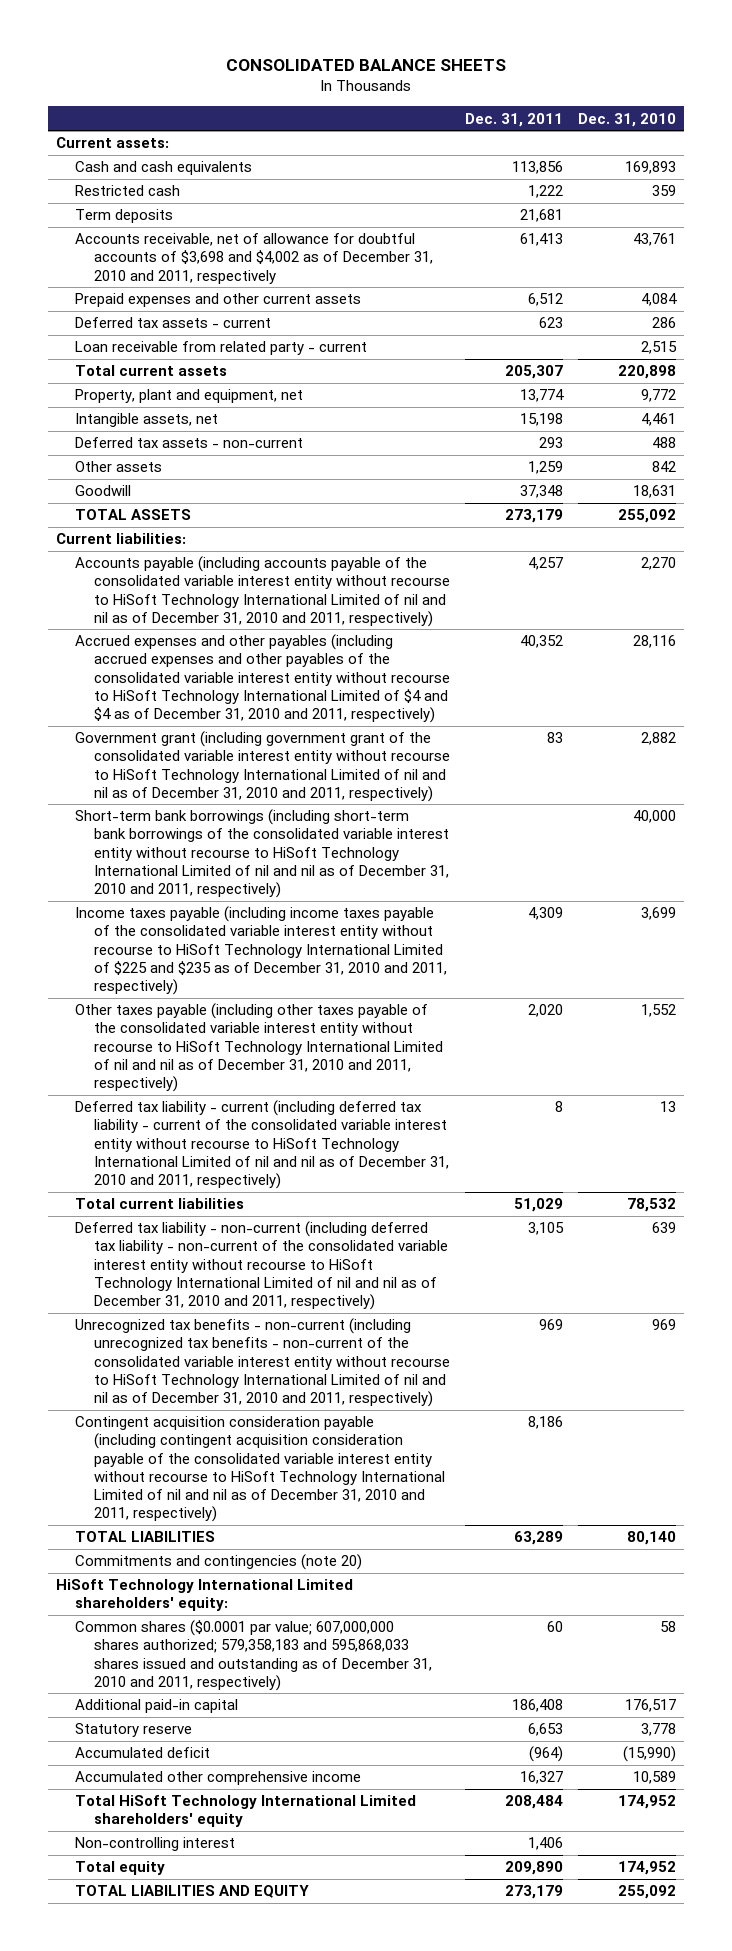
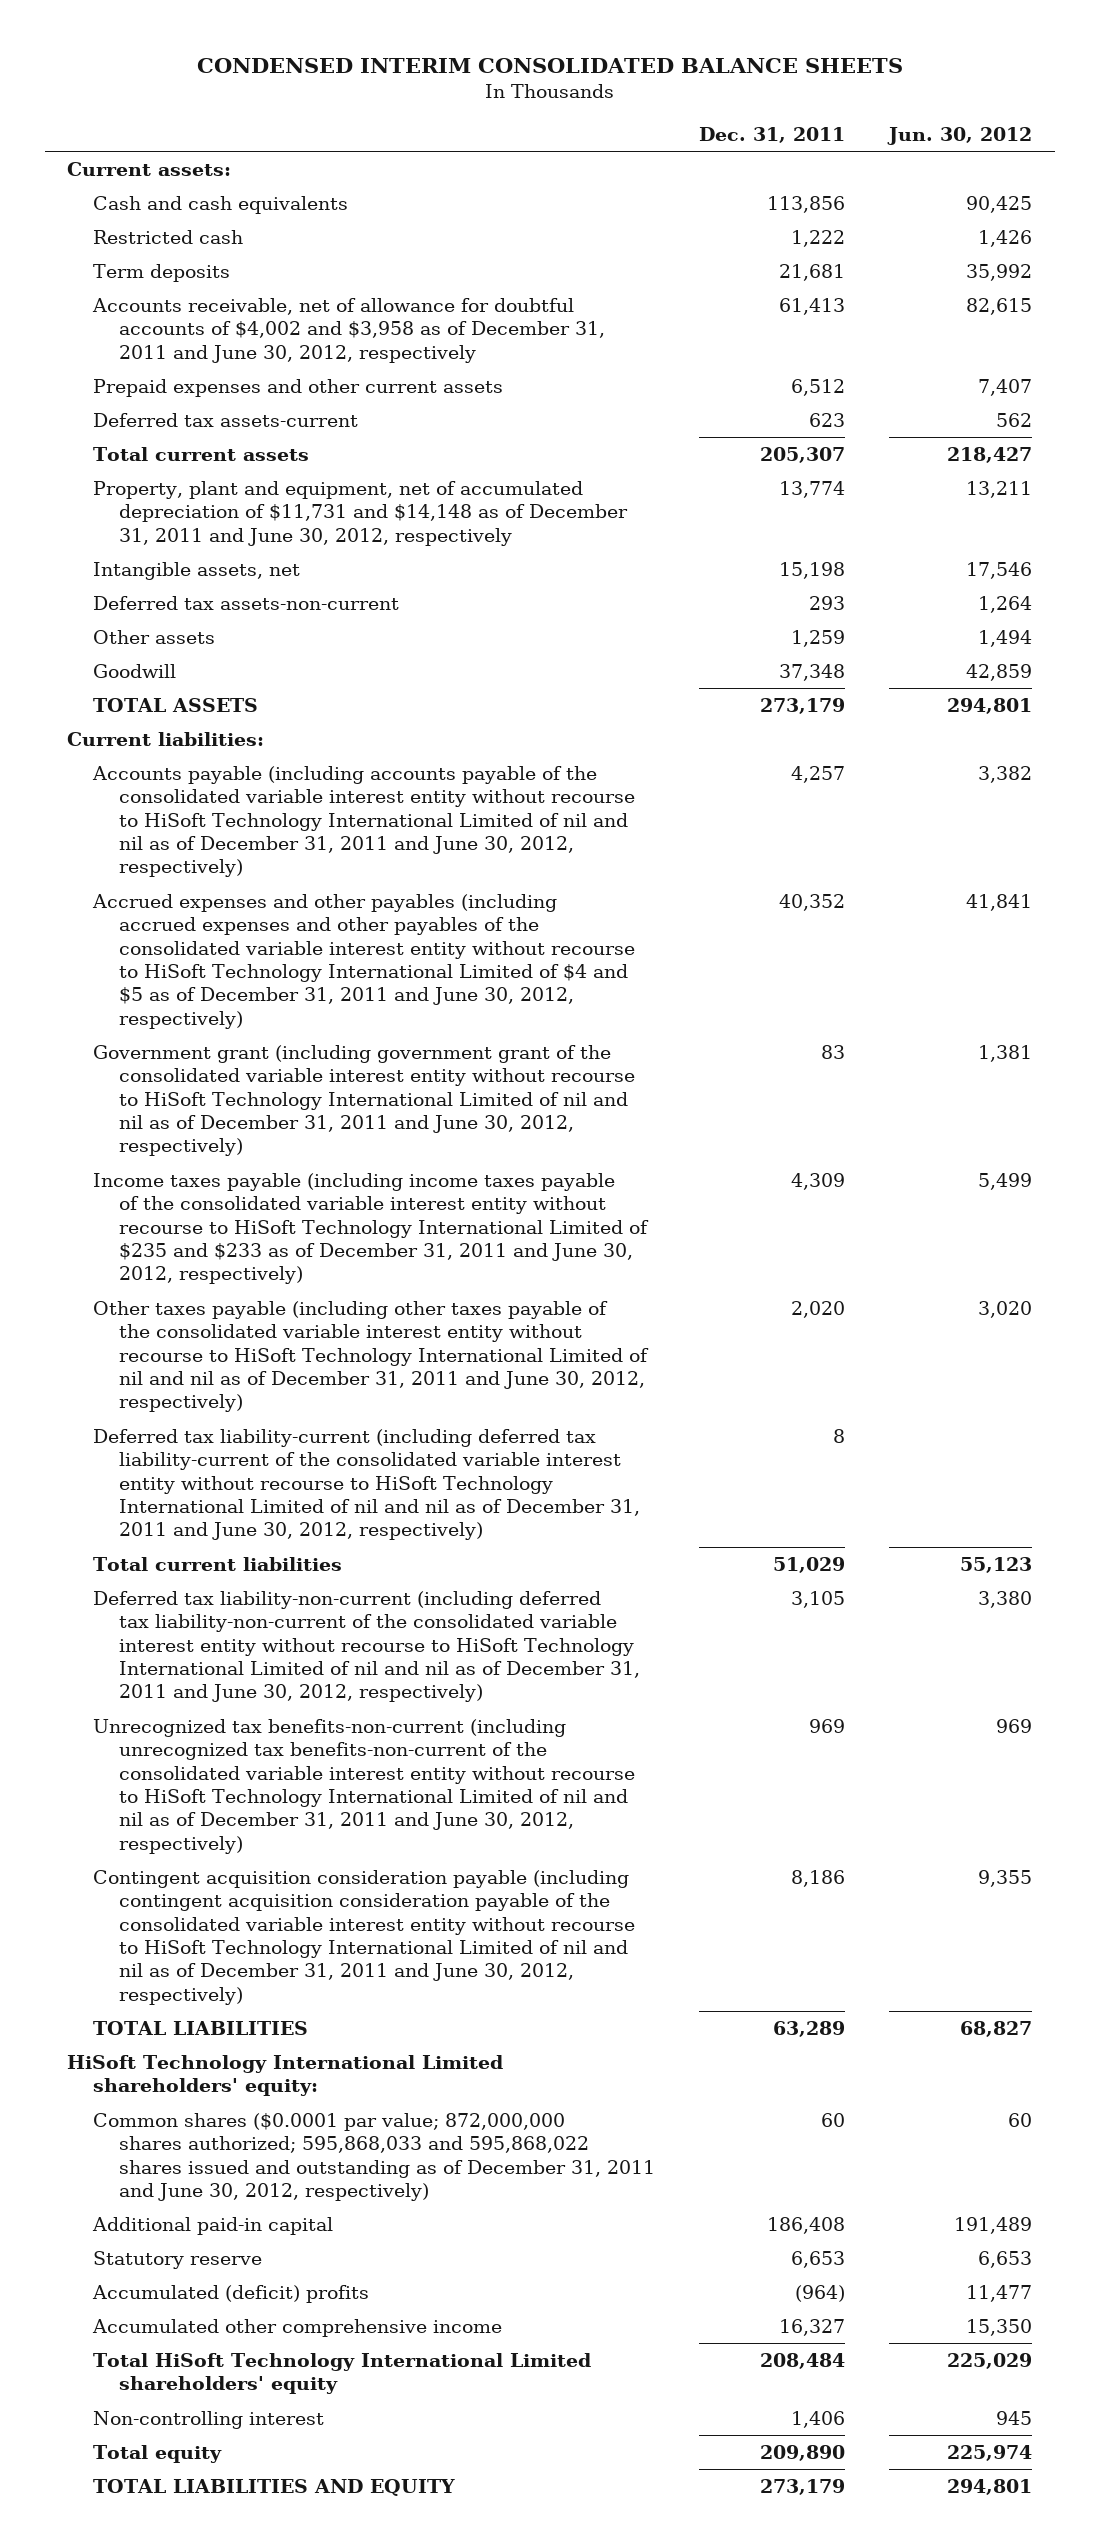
[225,59,506,72] CONSOLIDATED BALANCE SHEETS -> [196,58,903,74] CONDENSED INTERIM CONSOLIDATED BALANCE SHEETS
[578,112,677,127] Dec. 31, 2010 -> none
none -> [887,126,1033,145] Jun. 30, 2012
[74,233,434,284] Accounts receivable, net of allowance for doubtful accounts of $3,698 and $4,002 as of December 31, 2010 and 2011, respectively -> [91,297,605,363] Accounts receivable, net of allowance for doubtful accounts of $4,002 and $3,958 as of December 31, 2011 and June 30, 2012, respectively
[74,341,367,356] Loan receivable from related party - current -> none
[74,317,271,329] Deferred tax assets - current -> [92,412,358,427] Deferred tax assets-current
[74,389,303,404] Property, plant and equipment, net -> [92,480,628,546] Property, plant and equipment, net of accumulated depreciation of $11,731 and $14,148 as of December 31, 2011 and June 30, 2012, respectively
[74,437,303,449] Deferred tax assets - non-current -> [92,595,399,610] Deferred tax assets-non-current
[74,809,450,898] Short-term bank borrowings (including short-term bank borrowings of the consolidated variable interest entity without recourse to HiSoft Technology International Limited of nil and nil as of December 31, 2010 and 2011, respectively) -> none
[74,556,451,627] Accounts payable (including accounts payable of the consolidated variable interest entity without recourse to HiSoft Technology International Limited of nil and nil as of December 31, 2010 and 2011, respectively) -> [91,765,635,878] Accounts payable (including accounts payable of the consolidated variable interest entity without recourse to HiSoft Technology International Limited of nil and nil as of December 31, 2011 and June 30, 2012, respectively)
[74,634,451,723] Accrued expenses and other payables (including accrued expenses and other payables of the consolidated variable interest entity without recourse to HiSoft Technology International Limited of $4 and $4 as of December 31, 2010 and 2011, respectively) -> [91,893,635,1029] Accrued expenses and other payables (including accrued expenses and other payables of the consolidated variable interest entity without recourse to HiSoft Technology International Limited of $4 and $5 as of December 31, 2011 and June 30, 2012, respectively)
[74,731,451,802] Government grant (including government grant of the consolidated variable interest entity without recourse to HiSoft Technology International Limited of nil and nil as of December 31, 2010 and 2011, respectively) -> [92,1044,635,1157] Government grant (including government grant of the consolidated variable interest entity without recourse to HiSoft Technology International Limited of nil and nil as of December 31, 2011 and June 30, 2012, respectively)
[74,906,448,995] Income taxes payable (including income taxes payable of the consolidated variable interest entity without recourse to HiSoft Technology International Limited of $225 and $235 as of December 31, 2010 and 2011, respectively) -> [92,1172,649,1285] Income taxes payable (including income taxes payable of the consolidated variable interest entity without recourse to HiSoft Technology International Limited of $235 and $233 as of December 31, 2011 and June 30, 2012, respectively)
[74,1003,444,1092] Other taxes payable (including other taxes payable of the consolidated variable interest entity without recourse to HiSoft Technology International Limited of nil and nil as of December 31, 2010 and 2011, respectively) -> [92,1300,649,1413] Other taxes payable (including other taxes payable of the consolidated variable interest entity without recourse to HiSoft Technology International Limited of nil and nil as of December 31, 2011 and June 30, 2012, respectively)
[74,1100,450,1189] Deferred tax liability - current (including deferred tax liability - current of the consolidated variable interest entity without recourse to HiSoft Technology International Limited of nil and nil as of December 31, 2010 and 2011, respectively) -> [92,1428,640,1541] Deferred tax liability-current (including deferred tax liability-current of the consolidated variable interest entity without recourse to HiSoft Technology International Limited of nil and nil as of December 31, 2011 and June 30, 2012, respectively)
[74,1221,449,1310] Deferred tax liability - non-current (including deferred tax liability - non-current of the consolidated variable interest entity without recourse to HiSoft Technology International Limited of nil and nil as of December 31, 2010 and 2011, respectively) -> [92,1590,640,1703] Deferred tax liability-non-current (including deferred tax liability-non-current of the consolidated variable interest entity without recourse to HiSoft Technology International Limited of nil and nil as of December 31, 2011 and June 30, 2012, respectively)
[74,1318,451,1407] Unrecognized tax benefits - non-current (including unrecognized tax benefits - non-current of the consolidated variable interest entity without recourse to HiSoft Technology International Limited of nil and nil as of December 31, 2010 and 2011, respectively) -> [92,1718,635,1854] Unrecognized tax benefits-non-current (including unrecognized tax benefits-non-current of the consolidated variable interest entity without recourse to HiSoft Technology International Limited of nil and nil as of December 31, 2011 and June 30, 2012, respectively)
[74,1416,446,1522] Contingent acquisition consideration payable (including contingent acquisition consideration payable of the consolidated variable interest entity without recourse to HiSoft Technology International Limited of nil and nil as of December 31, 2010 and 2011, respectively) -> [92,1869,635,2005] Contingent acquisition consideration payable (including contingent acquisition consideration payable of the consolidated variable interest entity without recourse to HiSoft Technology International Limited of nil and nil as of December 31, 2011 and June 30, 2012, respectively)
[74,1554,362,1571] Commitments and contingencies (note 20) -> none
[74,1620,433,1691] Common shares ($0.0001 par value; 607,000,000 shares authorized; 579,358,183 and 595,868,033 shares issued and outstanding as of December 31, 2010 and 2011, respectively) -> [92,2112,655,2201] Common shares ($0.0001 par value; 872,000,000 shares authorized; 595,868,033 and 595,868,022 shares issued and outstanding as of December 31, 2011 and June 30, 2012, respectively)
[74,1747,210,1759] Accumulated deficit -> [91,2284,369,2303] Accumulated (deficit) profits

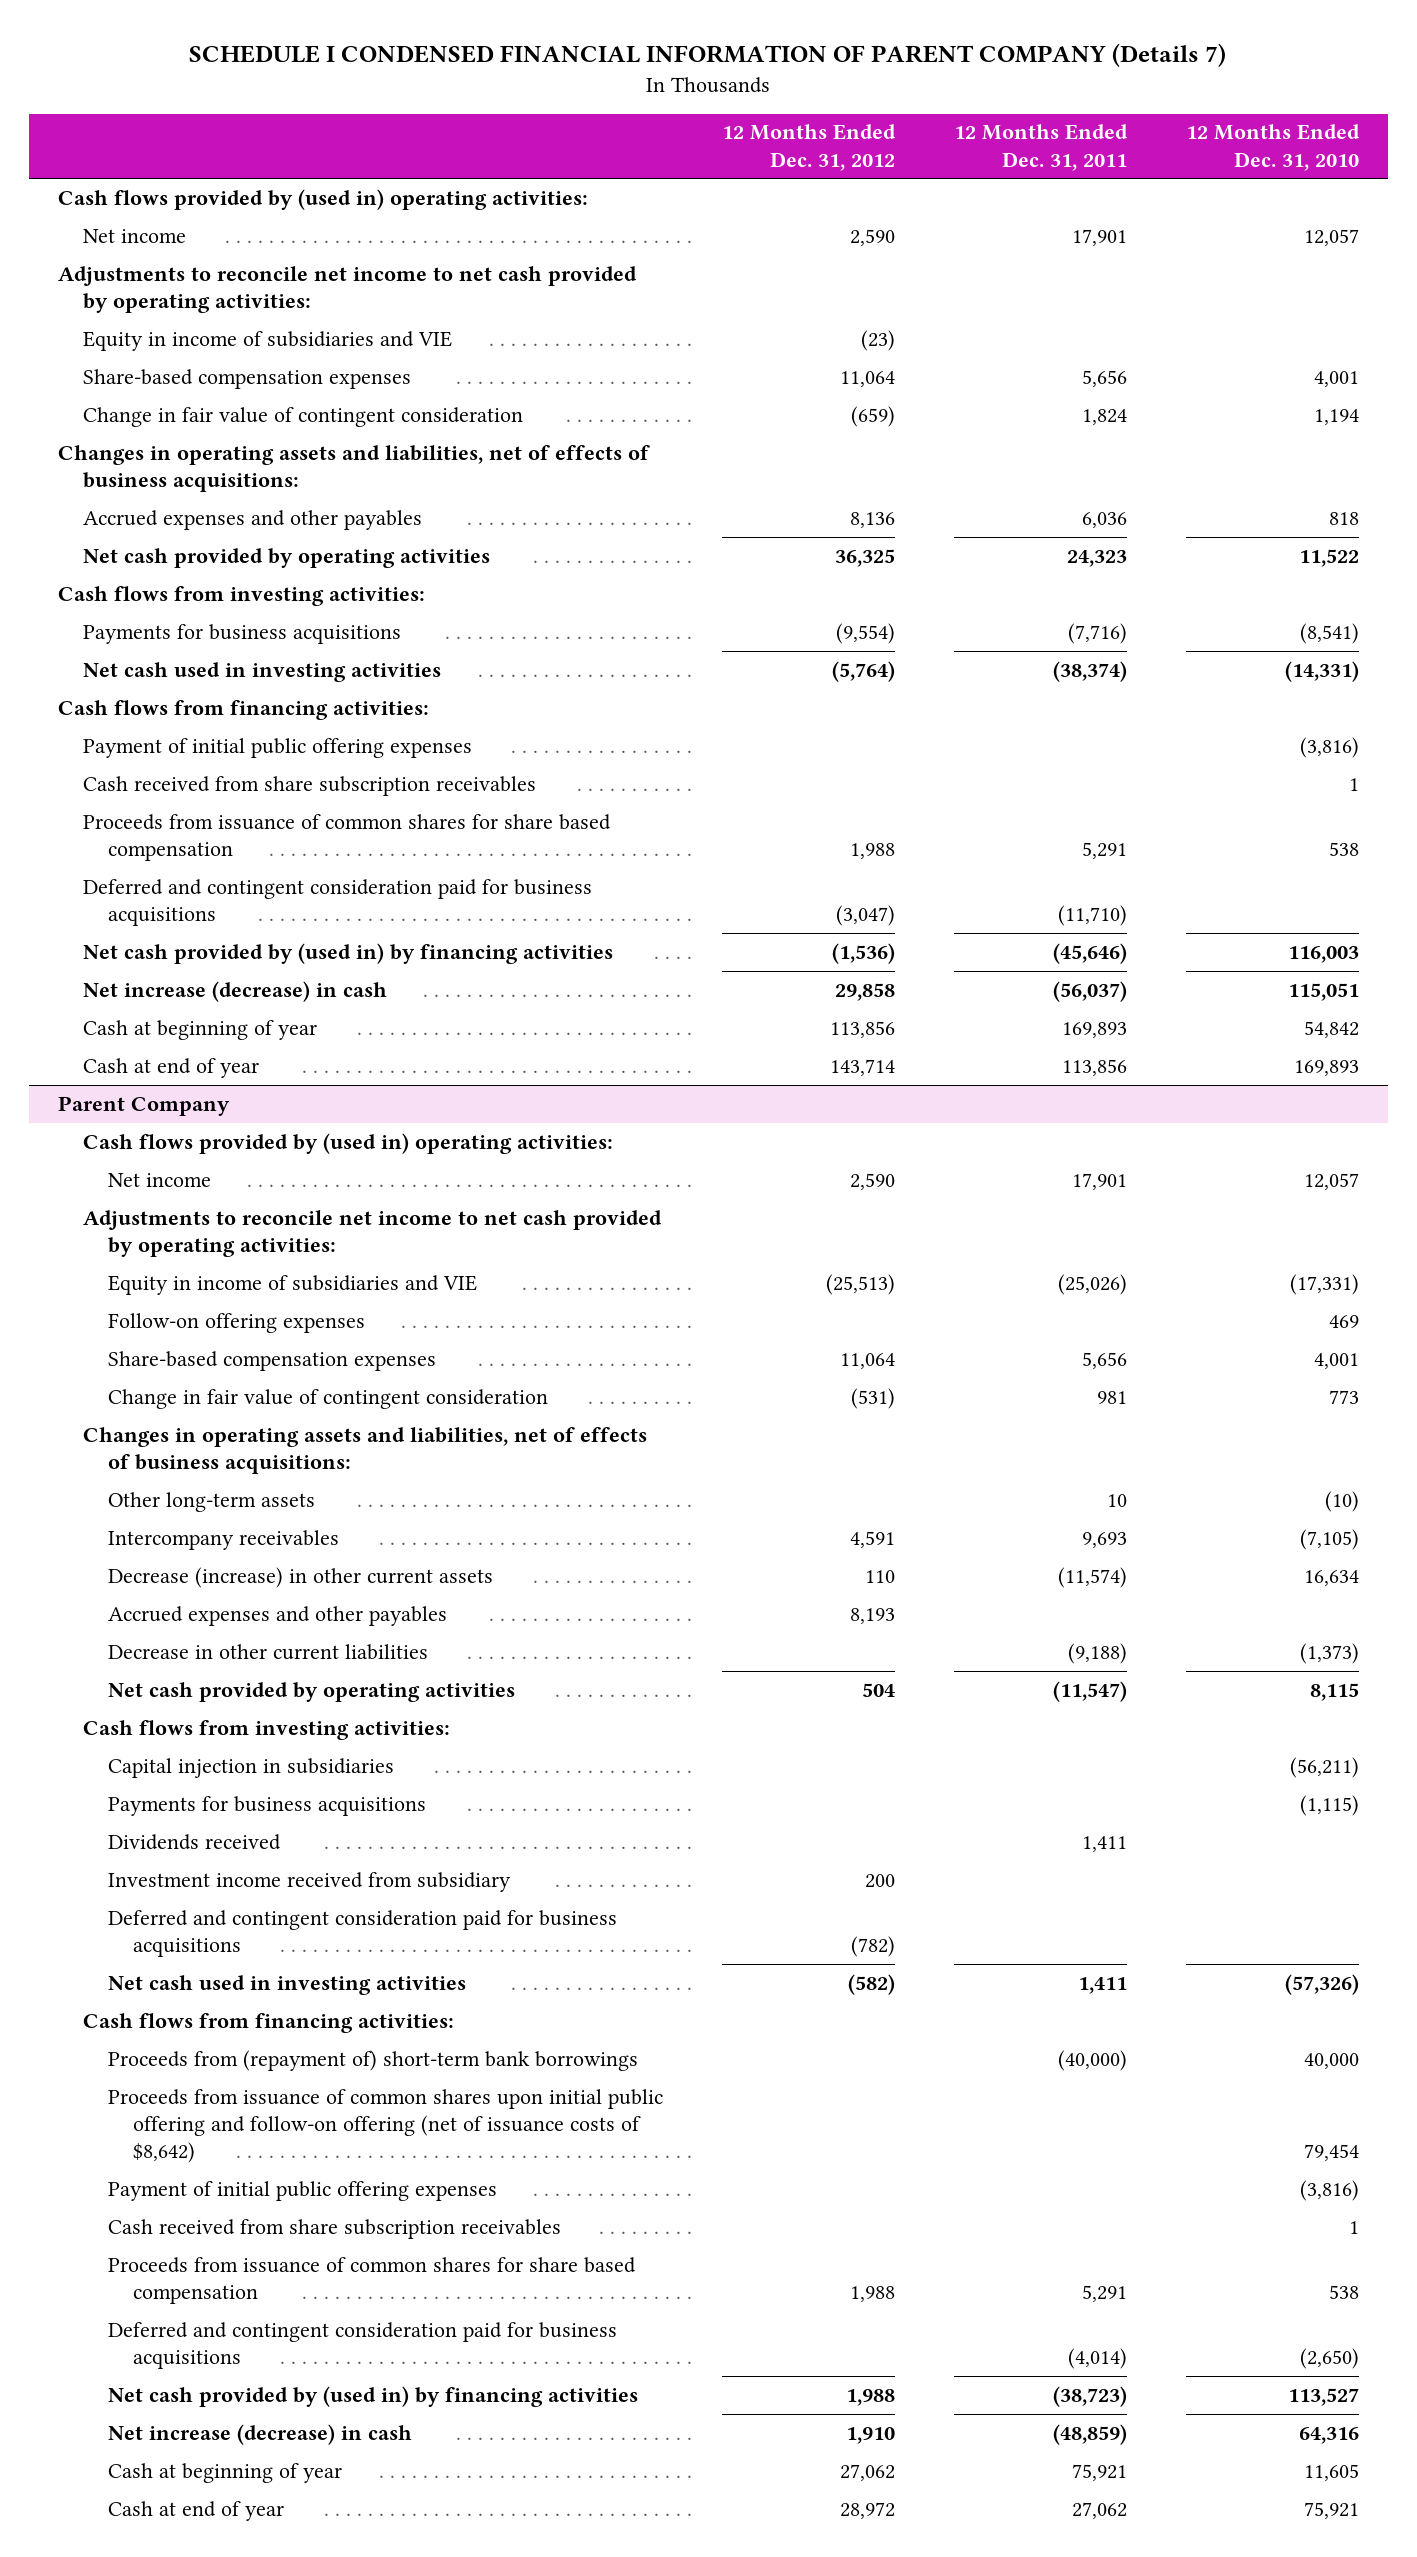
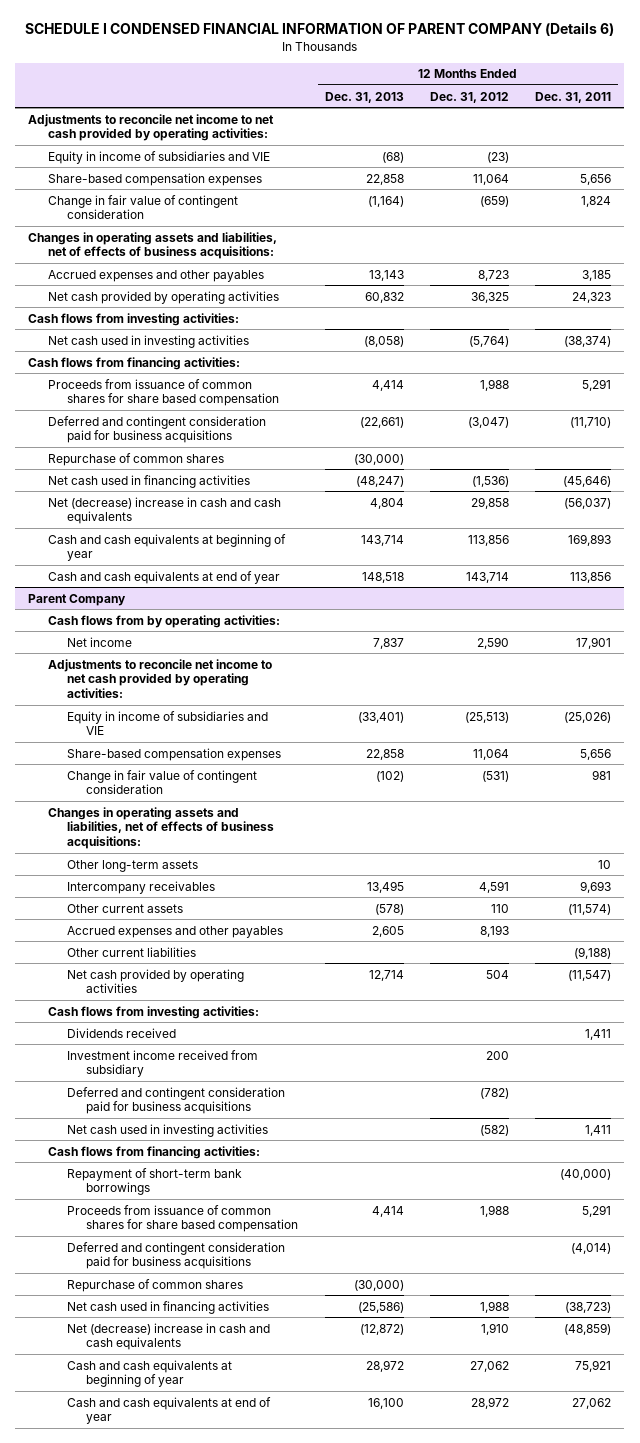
[189,43,1227,68] SCHEDULE I CONDENSED FINANCIAL INFORMATION OF PARENT COMPANY (Details 7) -> [24,22,614,37] SCHEDULE I CONDENSED FINANCIAL INFORMATION OF PARENT COMPANY (Details 6)
[1185,124,1360,171] 12 Months Ended Dec. 31, 2010 -> none
none -> [324,91,404,103] Dec. 31, 2013
[58,188,589,210] Cash flows provided by (used in) operating activities: -> none
[82,228,186,243] Net income -> none
[849,511,895,528] 8,136 -> [477,269,509,281] 8,723
[1081,511,1127,528] 6,036 -> [582,269,612,281] 3,185
[82,623,401,644] Payments for business acquisitions -> none
[82,737,472,758] Payment of initial public offering expenses -> none
[82,775,536,796] Cash received from share subscription receivables -> none
none -> [47,452,224,466] Repurchase of common shares
[82,942,613,964] Net cash provided by (used in) by financing activities -> [47,474,250,488] Net cash used in financing activities
[82,980,387,1002] Net increase (decrease) in cash -> [47,496,281,525] Net (decrease) increase in cash and cash equivalents
[82,1019,317,1040] Cash at beginning of year -> [47,533,286,562] Cash and cash equivalents at beginning of year
[82,1057,259,1078] Cash at end of year -> [47,570,280,584] Cash and cash equivalents at end of year
[82,1132,613,1154] Cash flows provided by (used in) operating activities: -> [47,614,280,628] Cash flows from by operating activities:
[107,1312,365,1333] Follow-on offering expenses -> none
[107,1566,493,1588] Decrease (increase) in other current assets -> [66,903,183,913] Other current assets
[107,1643,428,1660] Decrease in other current liabilities -> [66,946,196,957] Other current liabilities
[107,1757,394,1778] Capital injection in subsidiaries -> none
[107,1795,426,1816] Payments for business acquisitions -> none
[107,2088,663,2164] Proceeds from issuance of common shares upon initial public offering and follow-on offering (net of issuance costs of $8,642) -> none
[107,2180,497,2201] Payment of initial public offering expenses -> none
[107,2218,561,2239] Cash received from share subscription receivables -> none
[107,2049,638,2071] Proceeds from (repayment of) short-term bank borrowings -> [66,1167,242,1196] Repayment of short-term bank borrowings
none -> [66,1278,243,1292] Repurchase of common shares
[107,2385,638,2407] Net cash provided by (used in) by financing activities -> [66,1300,269,1314] Net cash used in financing activities
[107,2423,412,2445] Net increase (decrease) in cash -> [66,1322,270,1351] Net (decrease) increase in cash and cash equivalents
[107,2462,342,2483] Cash at beginning of year -> [66,1359,232,1388] Cash and cash equivalents at beginning of year
[107,2500,284,2521] Cash at end of year -> [66,1396,271,1425] Cash and cash equivalents at end of year

